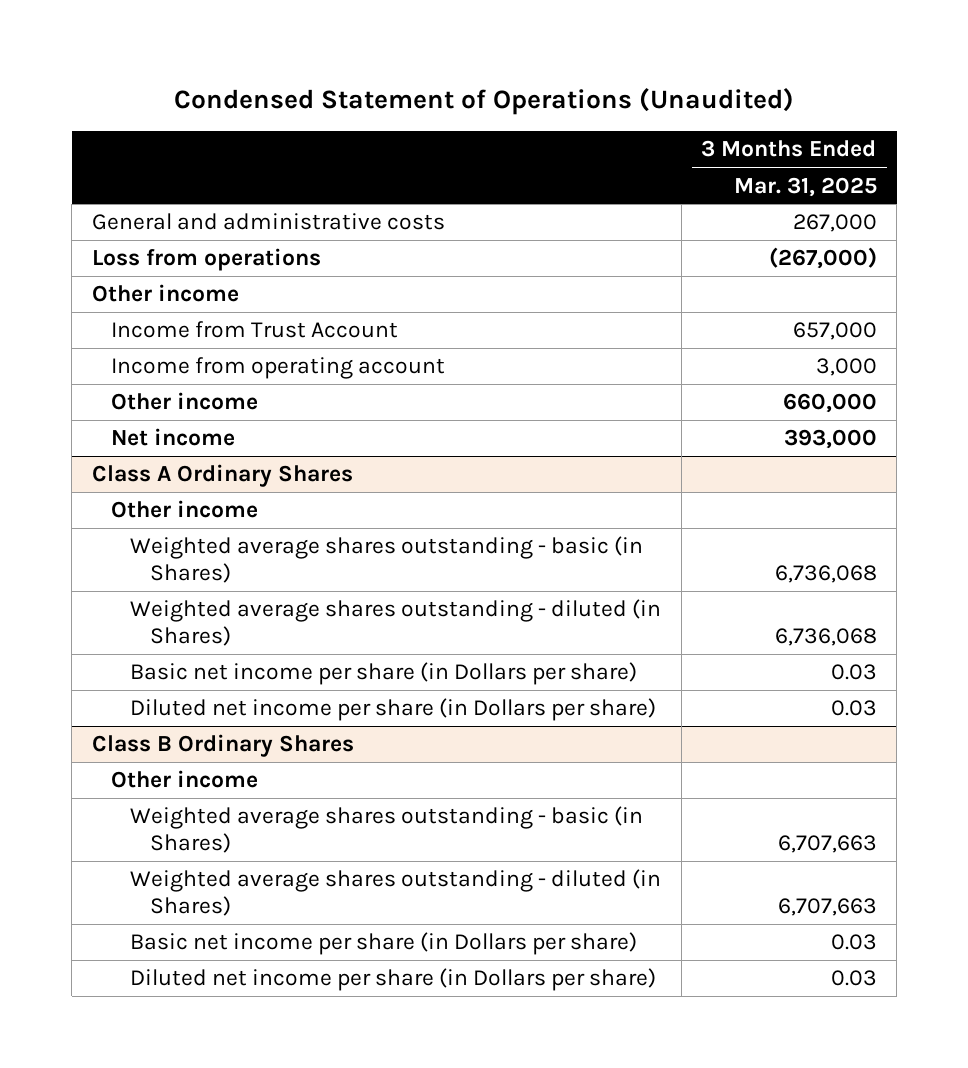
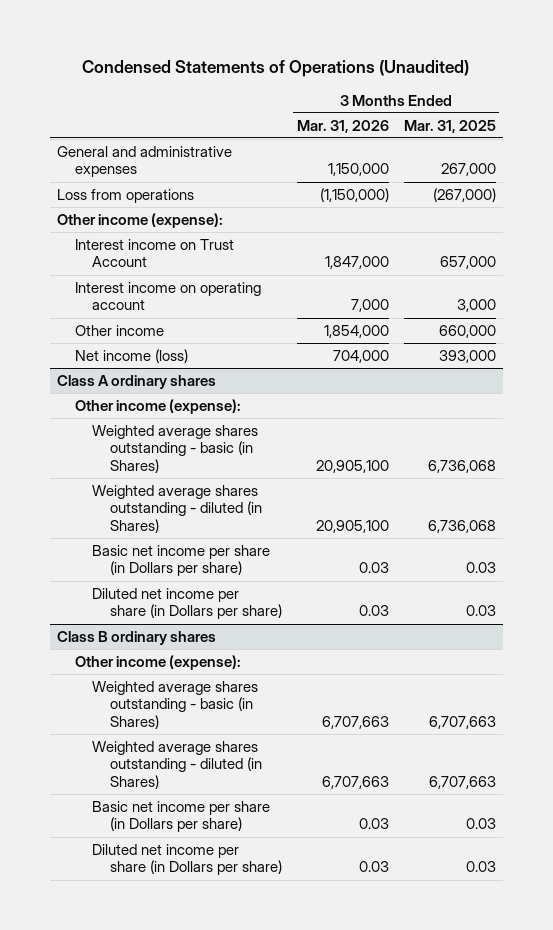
[174,87,795,115] Condensed Statement of Operations (Unaudited) -> [82,59,470,77] Condensed Statements of Operations (Unaudited)
none -> [296,119,389,133] Mar. 31, 2026
[91,213,445,231] General and administrative costs -> [57,145,233,178] General and administrative expenses
[91,284,239,303] Other income -> [57,212,224,228] Other income (expense):
[111,321,399,339] Income from Trust Account -> [74,238,234,268] Interest income on Trust Account
[111,357,446,380] Income from operating account -> [74,281,261,311] Interest income on operating account
[111,428,236,447] Net income -> [74,348,188,363] Net income (loss)
[91,464,353,488] Class A Ordinary Shares -> [57,374,217,389] Class A ordinary shares
[111,500,259,519] Other income -> [74,398,241,414] Other income (expense):
[91,734,354,758] Class B Ordinary Shares -> [57,630,217,645] Class B ordinary shares
[111,770,259,789] Other income -> [74,654,241,670] Other income (expense):

